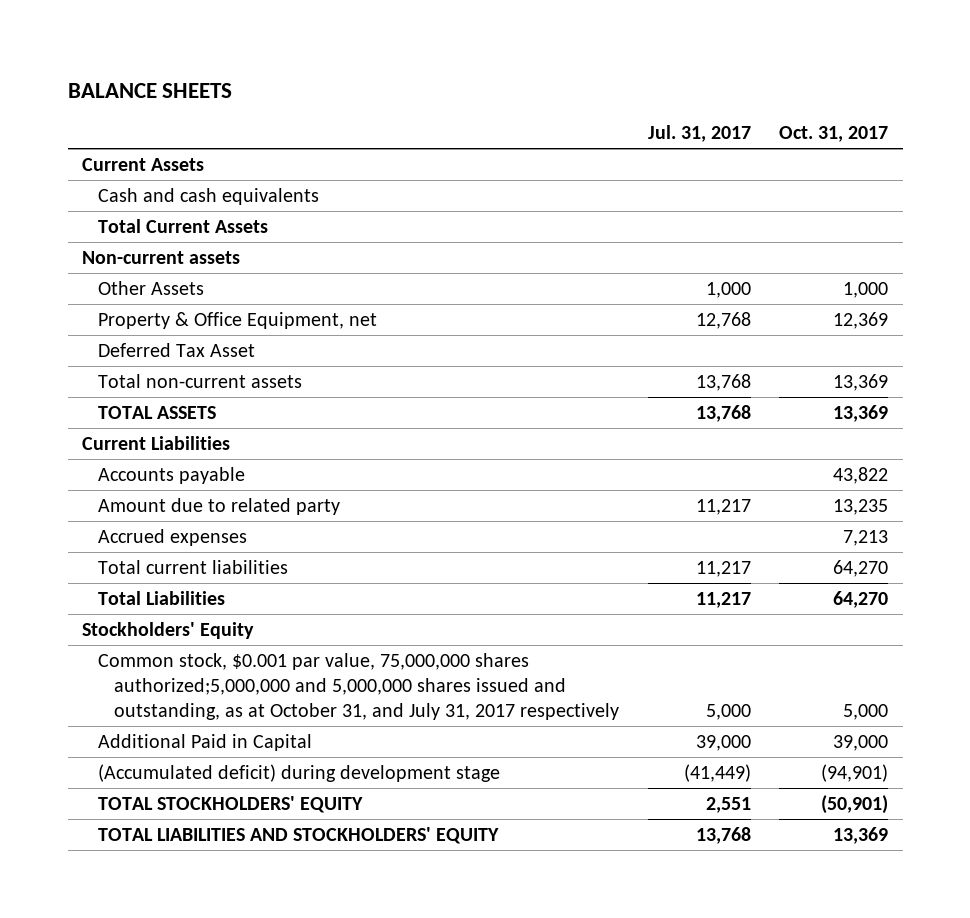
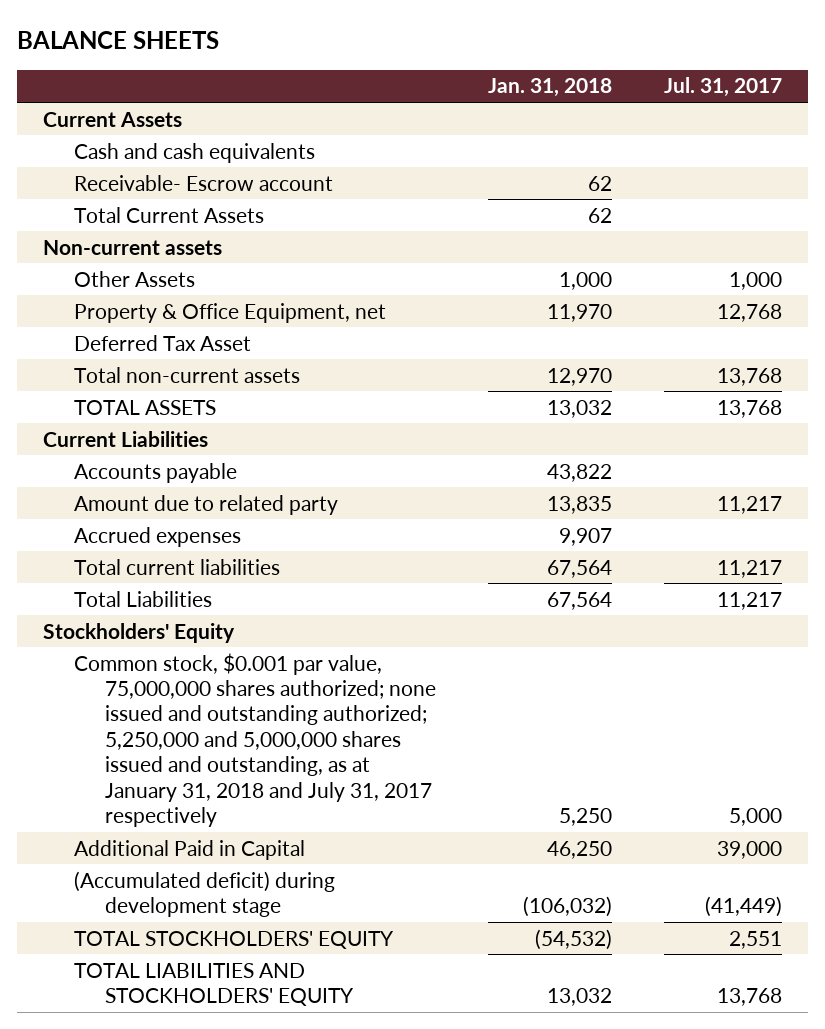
[779,126,889,143] Oct. 31, 2017 -> none
none -> [488,78,613,98] Jan. 31, 2018
none -> [74,174,334,191] Receivable- Escrow account
[98,652,620,721] Common stock, $0.001 par value, 75,000,000 shares authorized;5,000,000 and 5,000,000 shares issued and outstanding, as at October 31, and July 31, 2017 respectively -> [74,652,437,828] Common stock, $0.001 par value, 75,000,000 shares authorized; none issued and outstanding authorized; 5,250,000 and 5,000,000 shares issued and outstanding, as at January 31, 2018 and July 31, 2017 respectively

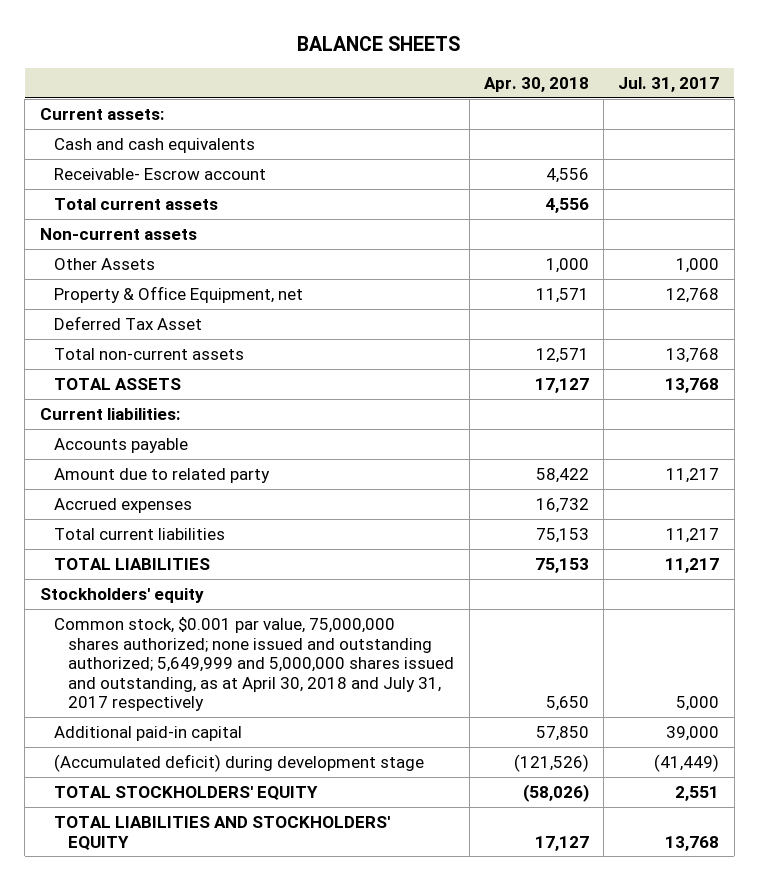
[488,78,613,98] Jan. 31, 2018 -> none
none -> [483,77,589,93] Apr. 30, 2018
[43,111,183,127] Current Assets -> [39,107,164,120] Current assets:
[74,206,265,223] Total Current Assets -> [53,197,218,210] Total current assets
[43,430,209,447] Current Liabilities -> [39,407,180,420] Current liabilities:
[74,590,213,607] Total Liabilities -> [53,557,210,570] TOTAL LIABILITIES
[43,622,236,643] Stockholders' Equity -> [39,587,204,603] Stockholders' equity
[74,652,437,828] Common stock, $0.001 par value, 75,000,000 shares authorized; none issued and outstanding authorized; 5,250,000 and 5,000,000 shares issued and outstanding, as at January 31, 2018 and July 31, 2017 respectively -> [53,616,455,712] Common stock, $0.001 par value, 75,000,000 shares authorized; none issued and outstanding authorized; 5,649,999 and 5,000,000 shares issued and outstanding, as at April 30, 2018 and July 31, 2017 respectively
[74,839,306,860] Additional Paid in Capital -> [53,725,242,741] Additional paid-in capital

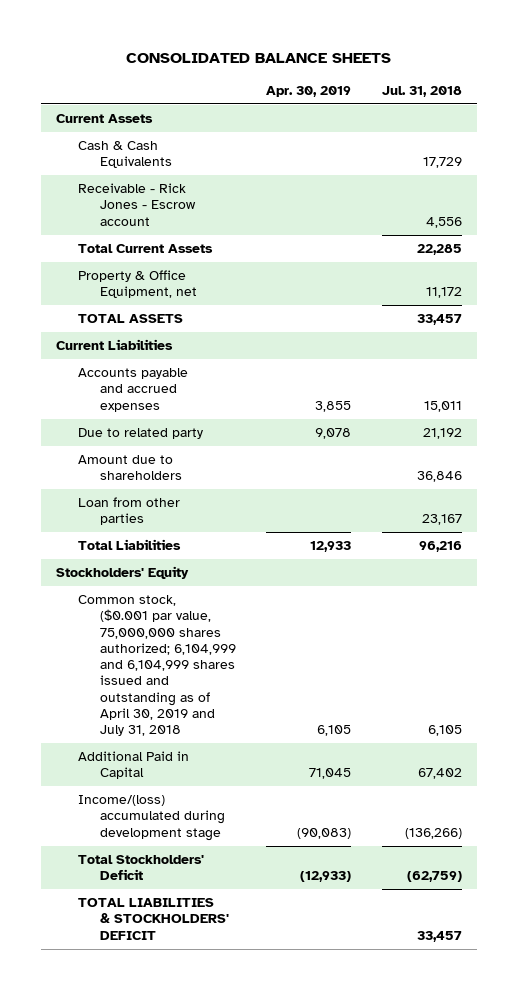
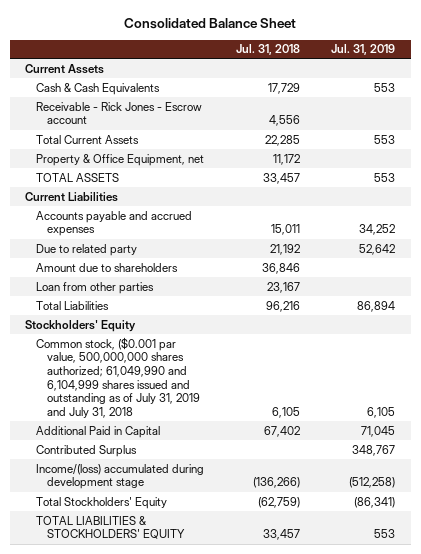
[126,52,392,63] CONSOLIDATED BALANCE SHEETS -> [124,17,297,29] Consolidated Balance Sheet
[266,85,352,97] Apr. 30, 2019 -> none
none -> [331,44,396,56] Jul. 31, 2019
[78,595,237,736] Common stock, ($0.001 par value, 75,000,000 shares authorized; 6,104,999 and 6,104,999 shares issued and outstanding as of April 30, 2019 and July 31, 2018 -> [36,336,201,418] Common stock, ($0.001 par value, 500,000,000 shares authorized; 61,049,990 and 6,104,999 shares issued and outstanding as of July 31, 2019 and July 31, 2018
none -> [36,444,138,457] Contributed Surplus
[78,855,205,881] Total Stockholders' Deficit -> [36,496,168,509] Total Stockholders' Equity
[78,898,230,940] TOTAL LIABILITIES & STOCKHOLDERS' DEFICIT -> [36,515,186,540] TOTAL LIABILITIES & STOCKHOLDERS' EQUITY

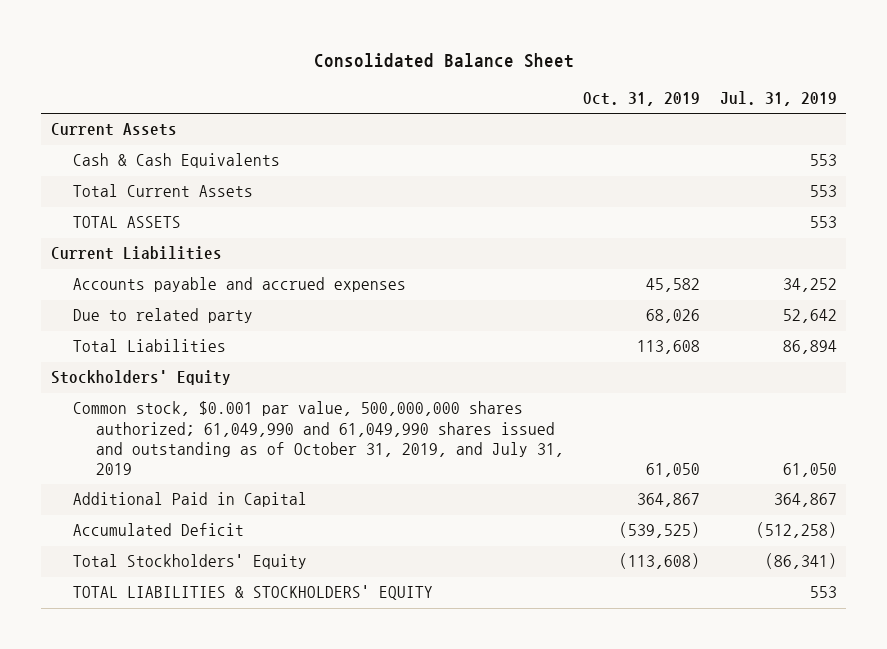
[235,44,300,56] Jul. 31, 2018 -> none
none -> [583,92,701,107] Oct. 31, 2019
[36,101,203,125] Receivable - Rick Jones - Escrow account -> none
[36,153,205,166] Property & Office Equipment, net -> none
[36,262,179,272] Amount due to shareholders -> none
[36,281,155,294] Loan from other parties -> none
[36,444,138,457] Contributed Surplus -> none
[36,336,201,418] Common stock, ($0.001 par value, 500,000,000 shares authorized; 61,049,990 and 6,104,999 shares issued and outstanding as of July 31, 2019 and July 31, 2018 -> [73,401,564,476] Common stock, $0.001 par value, 500,000,000 shares authorized; 61,049,990 and 61,049,990 shares issued and outstanding as of October 31, 2019, and July 31, 2019
[367,406,396,418] 6,105 -> [782,463,837,478] 61,050
[361,425,396,437] 71,045 -> [773,493,837,508] 364,867
[36,463,205,490] Income/(loss) accumulated during development stage -> [73,523,245,537] Accumulated Deficit

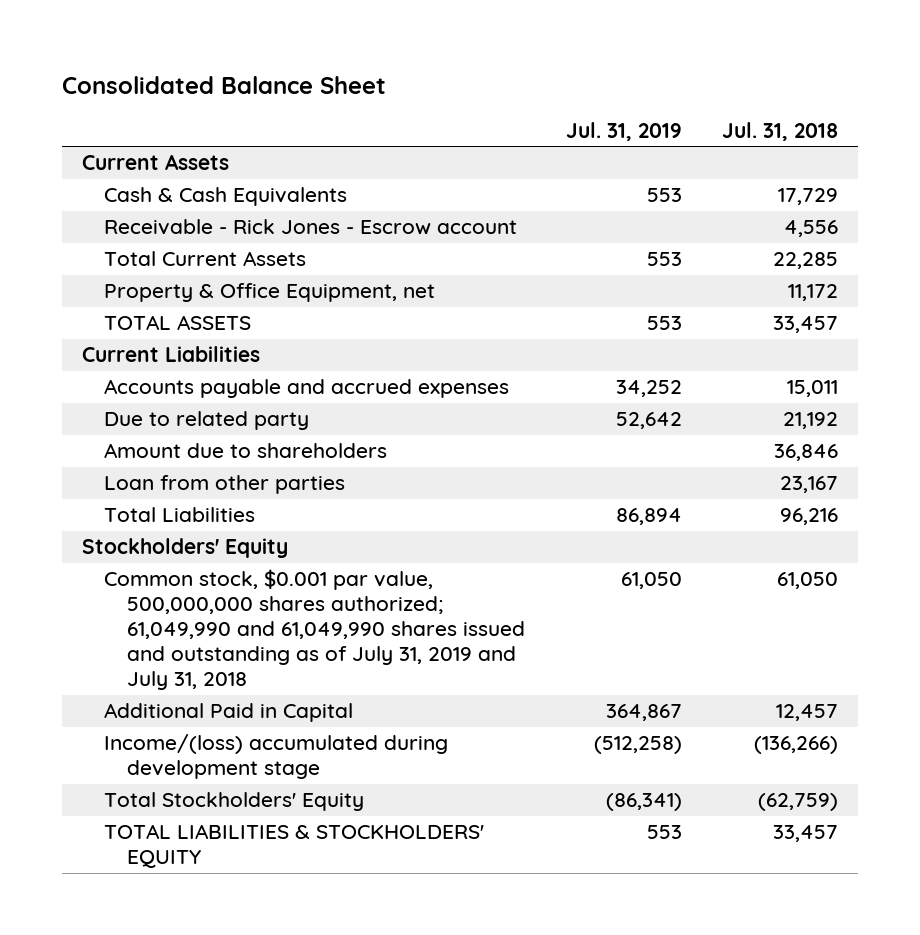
[583,92,701,107] Oct. 31, 2019 -> none
none -> [722,121,839,141] Jul. 31, 2018
none -> [104,219,518,236] Receivable - Rick Jones - Escrow account
none -> [104,283,436,303] Property & Office Equipment, net
none -> [104,443,388,459] Amount due to shareholders
none -> [104,475,346,495] Loan from other parties
[73,401,564,476] Common stock, $0.001 par value, 500,000,000 shares authorized; 61,049,990 and 61,049,990 shares issued and outstanding as of October 31, 2019, and July 31, 2019 -> [104,569,525,691] Common stock, $0.001 par value, 500,000,000 shares authorized; 61,049,990 and 61,049,990 shares issued and outstanding as of July 31, 2019 and July 31, 2018
[73,523,245,537] Accumulated Deficit -> [104,734,449,780] Income/(loss) accumulated during development stage

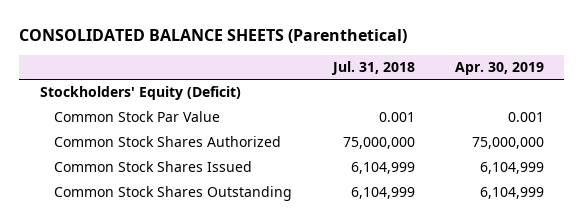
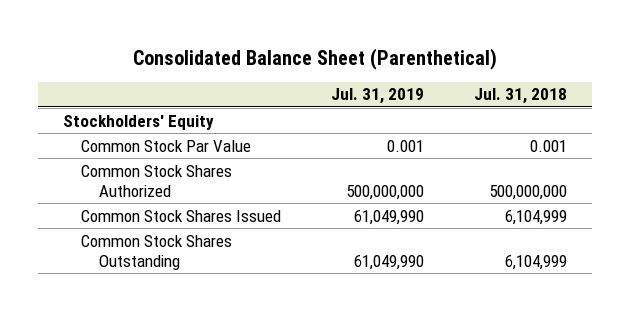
[19,28,408,43] CONSOLIDATED BALANCE SHEETS (Parenthetical) -> [133,47,498,70] Consolidated Balance Sheet (Parenthetical)
[455,61,545,75] Apr. 30, 2019 -> none
none -> [331,88,425,105] Jul. 31, 2019
[39,86,241,101] Stockholders' Equity (Deficit) -> [62,114,214,130] Stockholders' Equity
[342,137,415,150] 75,000,000 -> [489,185,568,201] 500,000,000

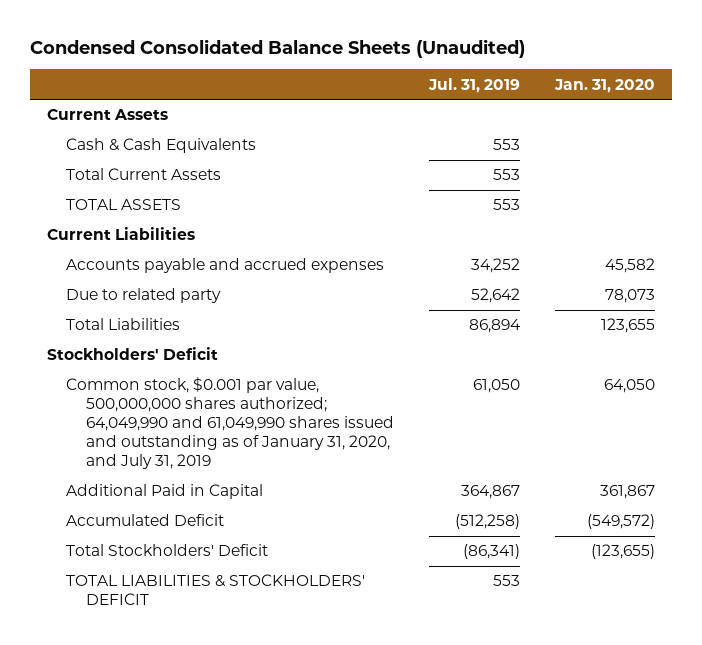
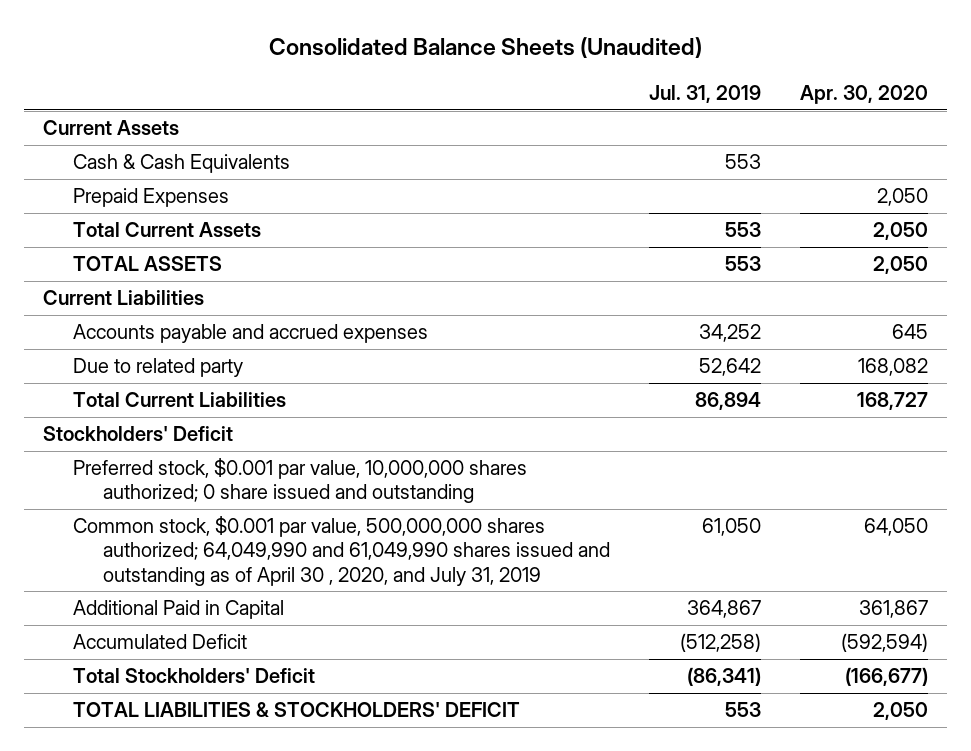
[29,38,525,58] Condensed Consolidated Balance Sheets (Unaudited) -> [268,37,702,59] Consolidated Balance Sheets (Unaudited)
[553,78,655,93] Jan. 31, 2020 -> none
none -> [799,84,928,104] Apr. 30, 2020
none -> [73,188,230,208] Prepaid Expenses
[66,318,181,331] Total Liabilities -> [73,392,287,408] Total Current Liabilities
none -> [73,458,528,504] Preferred stock, $0.001 par value, 10,000,000 shares authorized; 0 share issued and outstanding
[66,377,394,470] Common stock, $0.001 par value, 500,000,000 shares authorized; 64,049,990 and 61,049,990 shares issued and outstanding as of January 31, 2020, and July 31, 2019 -> [73,516,610,586] Common stock, $0.001 par value, 500,000,000 shares authorized; 64,049,990 and 61,049,990 shares issued and outstanding as of April 30 , 2020, and July 31, 2019

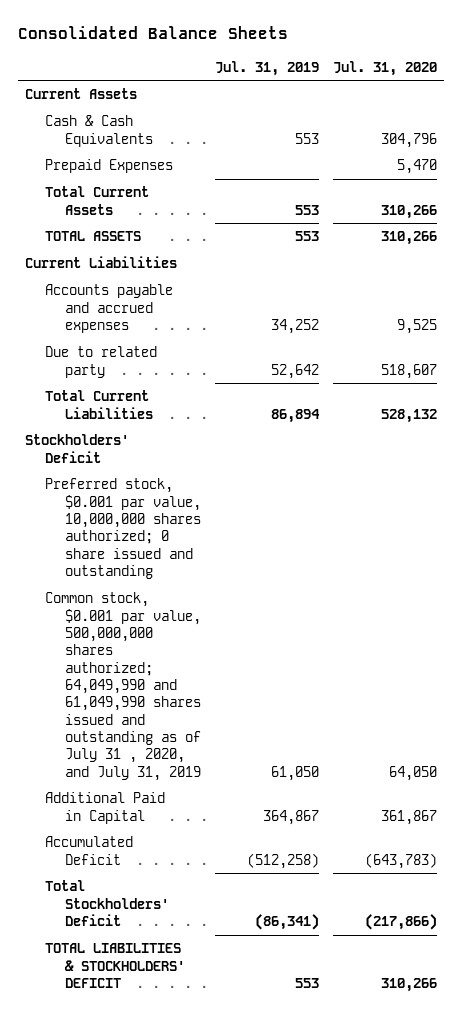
[268,37,702,59] Consolidated Balance Sheets (Unaudited) -> [17,26,288,40] Consolidated Balance Sheets
[799,84,928,104] Apr. 30, 2020 -> none
none -> [332,60,437,76] Jul. 31, 2020
[73,516,610,586] Common stock, $0.001 par value, 500,000,000 shares authorized; 64,049,990 and 61,049,990 shares issued and outstanding as of April 30 , 2020, and July 31, 2019 -> [44,592,201,781] Common stock, $0.001 par value, 500,000,000 shares authorized; 64,049,990 and 61,049,990 shares issued and outstanding as of July 31 , 2020, and July 31, 2019

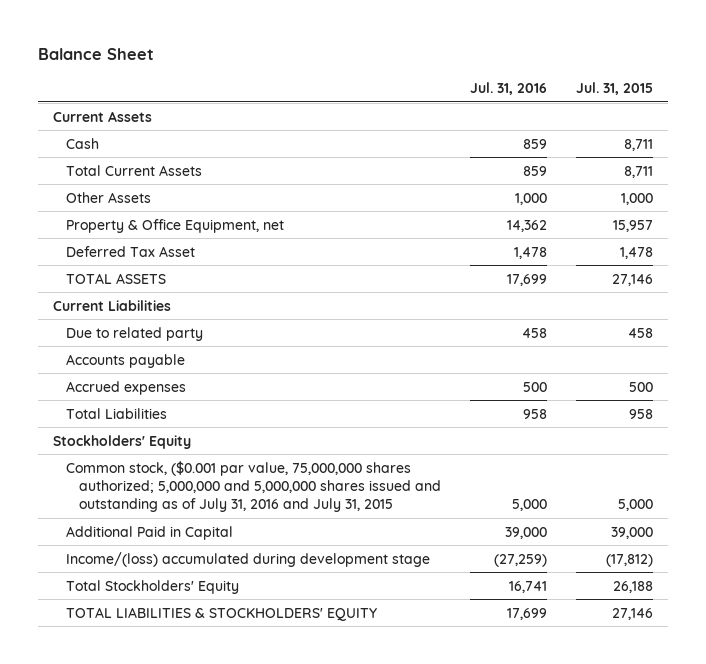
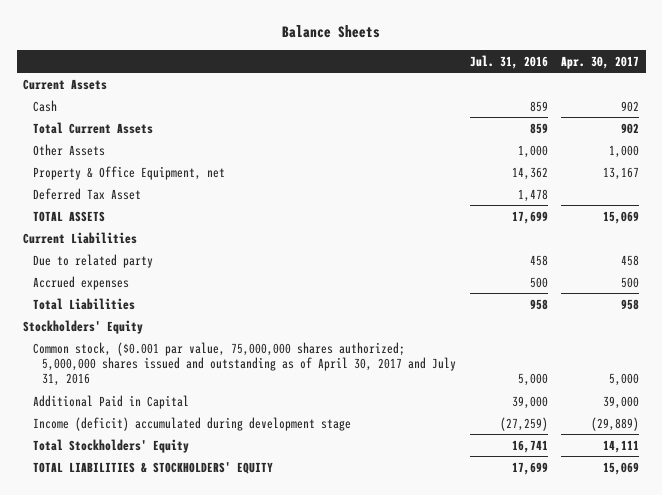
[38,48,155,61] Balance Sheet -> [282,24,381,38] Balance Sheets
[576,82,654,96] Jul. 31, 2015 -> none
none -> [560,55,639,69] Apr. 30, 2017
[66,353,186,368] Accounts payable -> none
[66,460,442,513] Common stock, ($0.001 par value, 75,000,000 shares authorized; 5,000,000 and 5,000,000 shares issued and outstanding as of July 31, 2016 and July 31, 2015 -> [32,341,457,387] Common stock, ($0.001 par value, 75,000,000 shares authorized; 5,000,000 shares issued and outstanding as of April 30, 2017 and July 31, 2016
[66,551,431,567] Income/(loss) accumulated during development stage -> [32,416,351,431] Income (deficit) accumulated during development stage

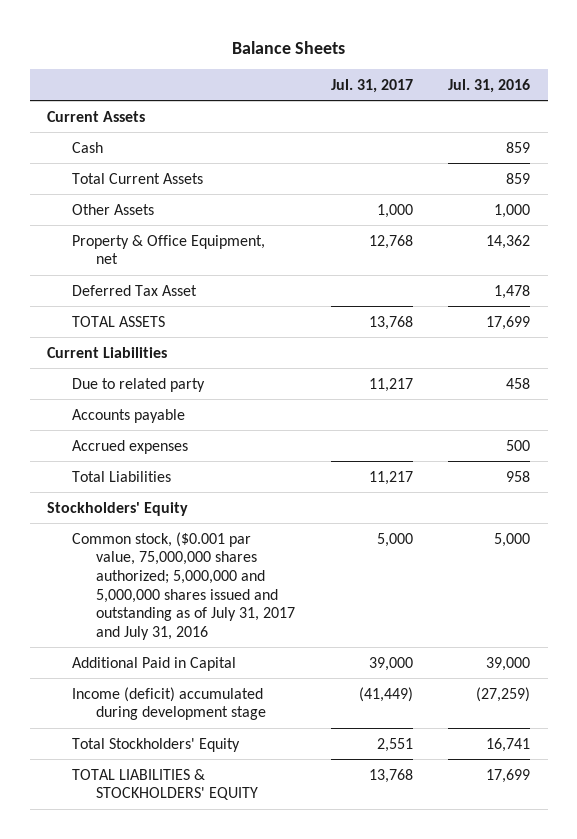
[560,55,639,69] Apr. 30, 2017 -> none
none -> [330,78,413,93] Jul. 31, 2017
none -> [71,408,185,423] Accounts payable
[32,341,457,387] Common stock, ($0.001 par value, 75,000,000 shares authorized; 5,000,000 shares issued and outstanding as of April 30, 2017 and July 31, 2016 -> [71,531,296,640] Common stock, ($0.001 par value, 75,000,000 shares authorized; 5,000,000 and 5,000,000 shares issued and outstanding as of July 31, 2017 and July 31, 2016

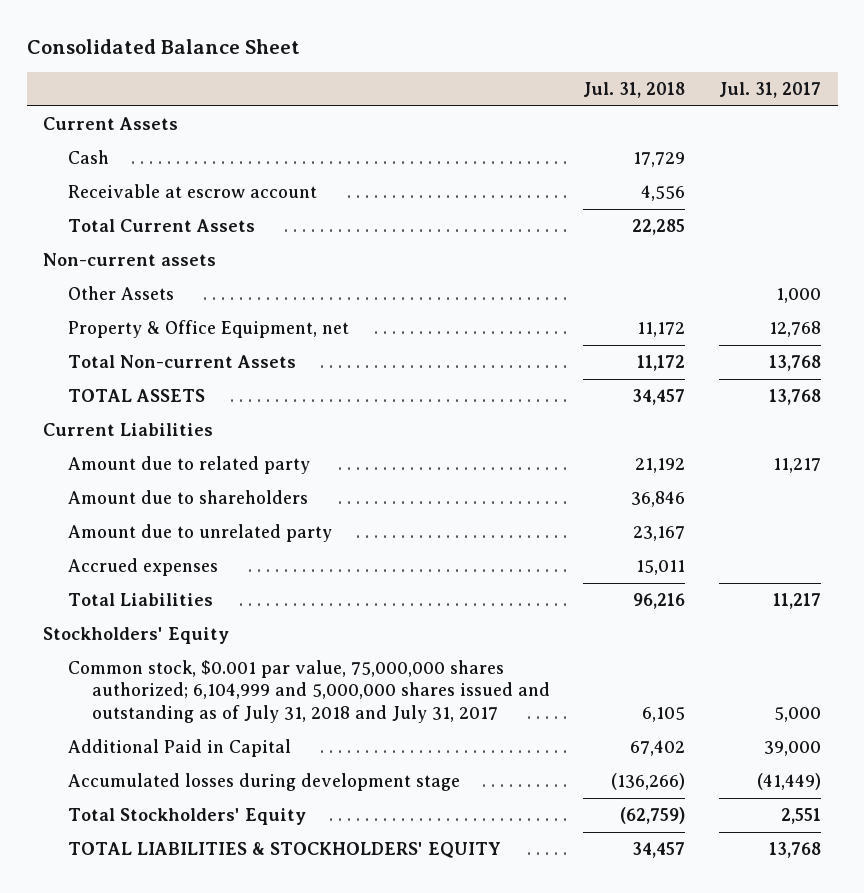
[231,40,345,54] Balance Sheets -> [26,39,300,55] Consolidated Balance Sheet
[447,78,530,93] Jul. 31, 2016 -> none
none -> [583,81,686,98] Jul. 31, 2018
none -> [67,183,317,198] Receivable at escrow account
none -> [43,252,217,266] Non-current assets
[71,284,197,296] Deferred Tax Asset -> none
none -> [67,354,296,368] Total Non-current Assets
[71,408,185,423] Accounts payable -> none
[71,377,205,392] Due to related party -> [67,455,310,474] Amount due to related party
none -> [67,489,308,504] Amount due to shareholders
none -> [67,523,332,542] Amount due to unrelated party
[71,531,296,640] Common stock, ($0.001 par value, 75,000,000 shares authorized; 5,000,000 and 5,000,000 shares issued and outstanding as of July 31, 2017 and July 31, 2016 -> [67,659,550,723] Common stock, $0.001 par value, 75,000,000 shares authorized; 6,104,999 and 5,000,000 shares issued and outstanding as of July 31, 2018 and July 31, 2017
[71,686,267,721] Income (deficit) accumulated during development stage -> [67,772,460,791] Accumulated losses during development stage

